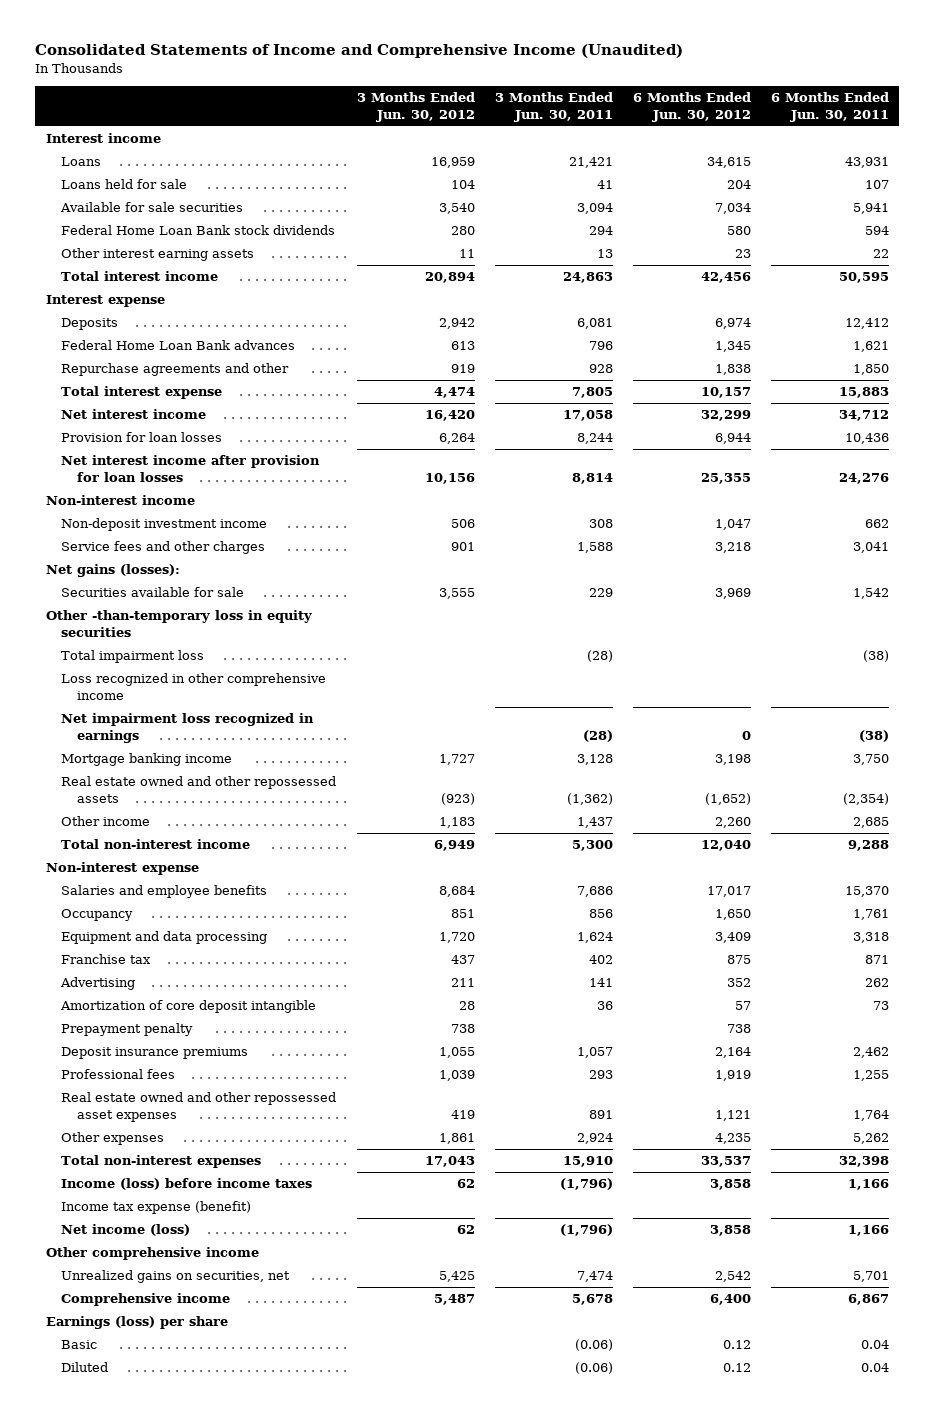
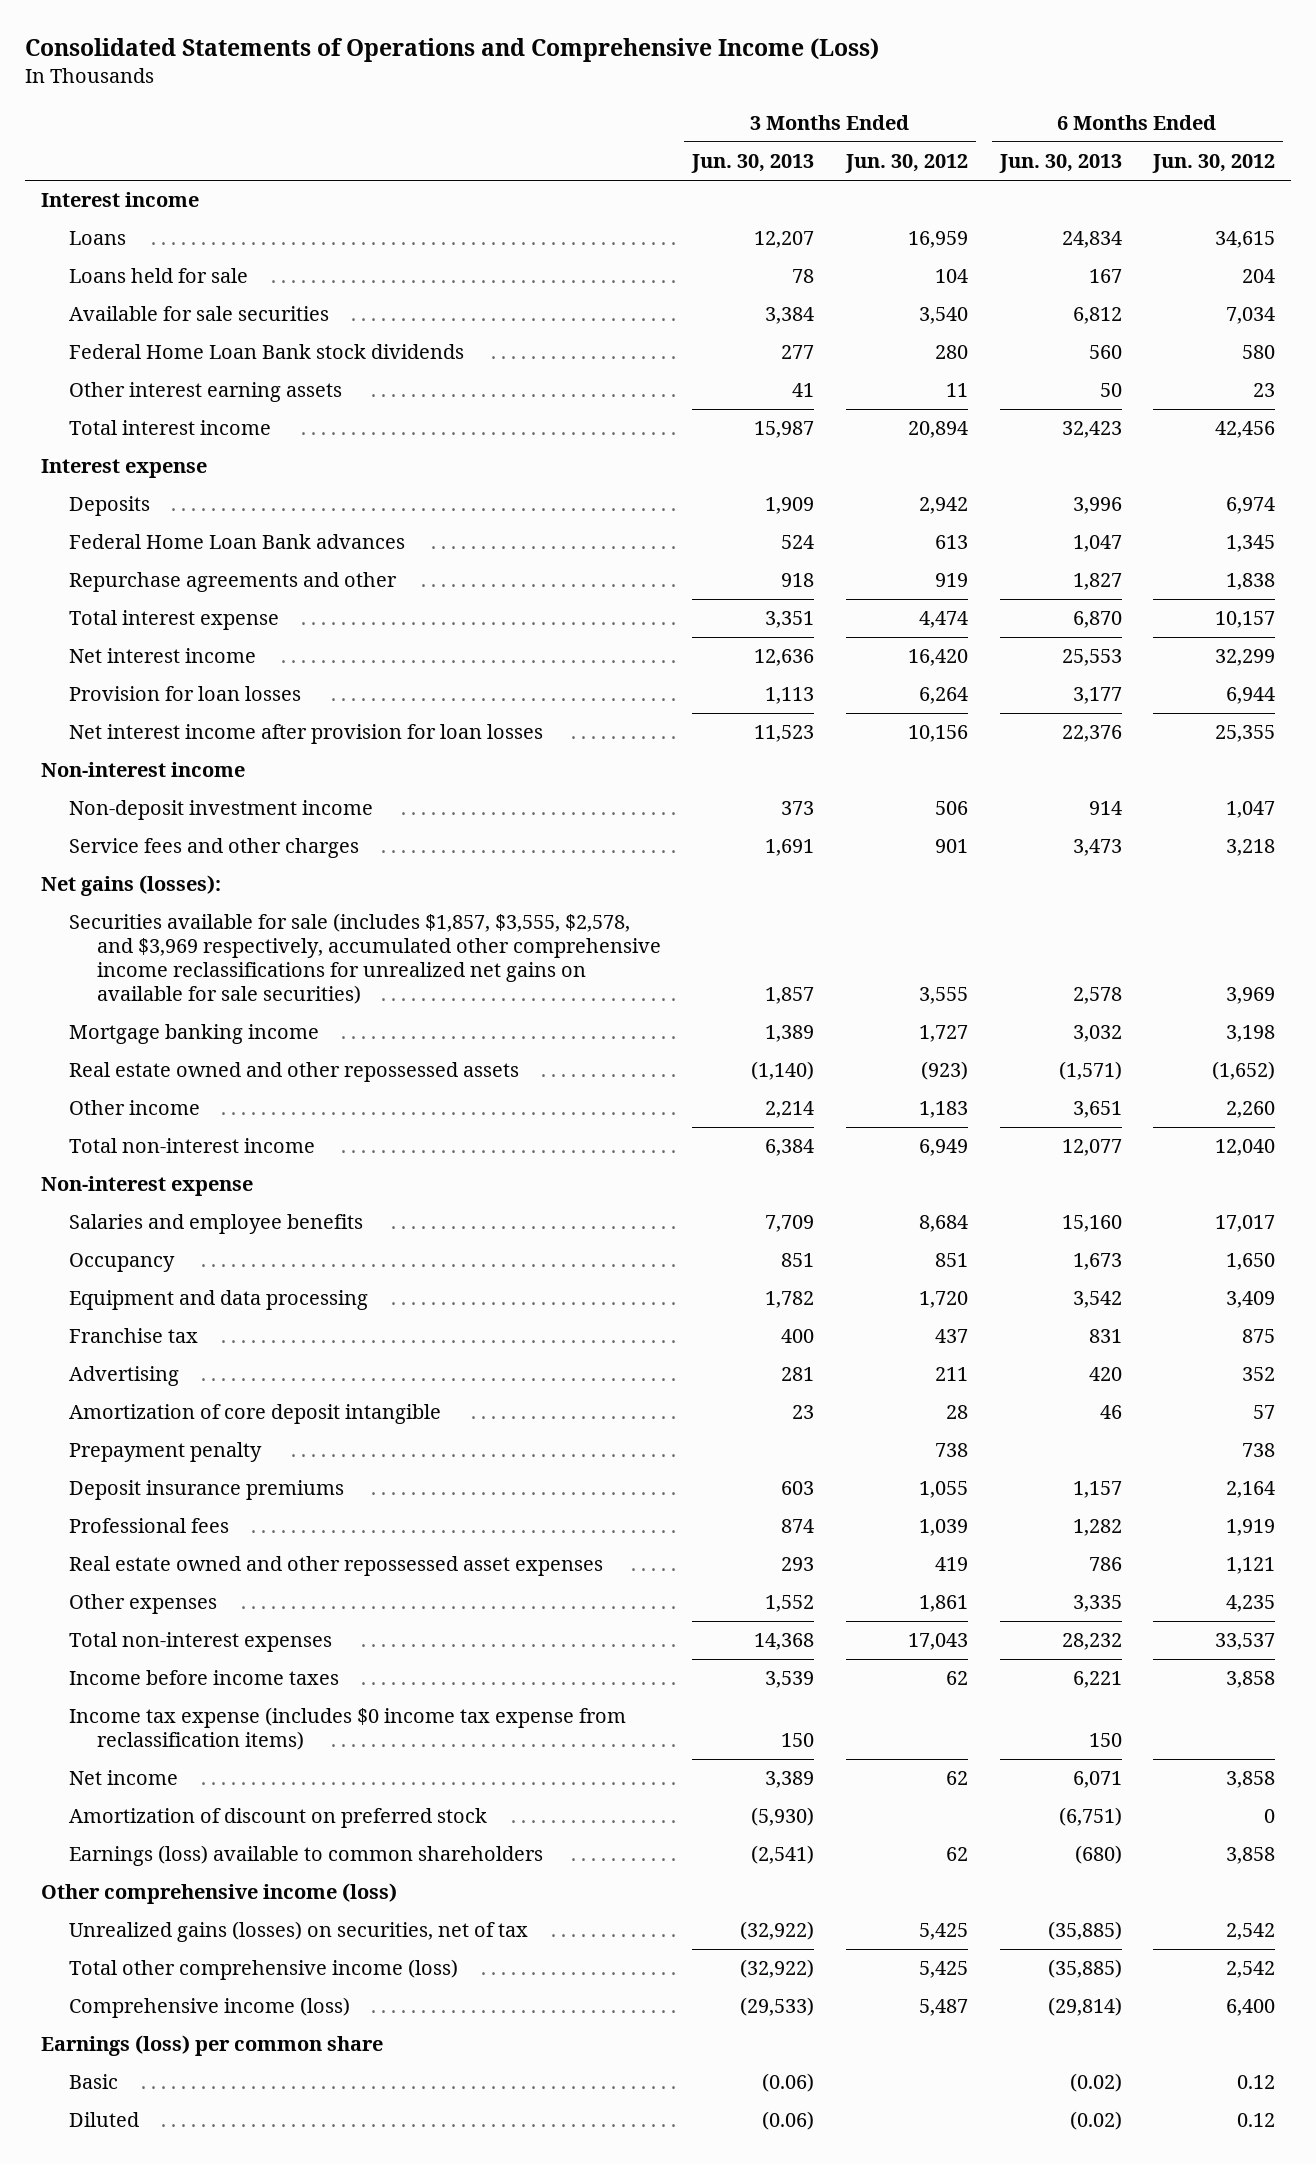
[35,44,684,59] Consolidated Statements of Income and Comprehensive Income (Unaudited) -> [24,38,879,63] Consolidated Statements of Operations and Comprehensive Income (Loss)
[494,92,613,122] 3 Months Ended Jun. 30, 2011 -> none
[771,92,890,122] 6 Months Ended Jun. 30, 2011 -> none
none -> [691,154,815,174] Jun. 30, 2013
none -> [998,154,1122,174] Jun. 30, 2013
[45,610,312,637] Other -than-temporary loss in equity securities -> none
[61,650,205,664] Total impairment loss -> none
[61,673,327,700] Loss recognized in other comprehensive income -> none
[61,713,315,743] Net impairment loss recognized in earnings -> none
[61,587,245,598] Securities available for sale -> [68,913,661,1005] Securities available for sale (includes $1,857, $3,555, $2,578, and $3,969 respectively, accumulated other comprehensive income reclassifications for unrealized net gains on available for sale securities)
[61,1178,313,1191] Income (loss) before income taxes -> [68,1670,339,1686] Income before income taxes
[61,1201,252,1215] Income tax expense (benefit) -> [68,1707,626,1751] Income tax expense (includes $0 income tax expense from reclassification items)
[61,1224,191,1237] Net income (loss) -> [68,1770,178,1786] Net income
none -> [68,1808,487,1829] Amortization of discount on preferred stock
none -> [68,1845,543,1867] Earnings (loss) available to common shareholders
[45,1247,259,1261] Other comprehensive income -> [40,1883,397,1905] Other comprehensive income (loss)
[61,1270,291,1284] Unrealized gains on securities, net -> [68,1921,528,1943] Unrealized gains (losses) on securities, net of tax
none -> [68,1959,458,1981] Total other comprehensive income (loss)
[61,1293,231,1307] Comprehensive income -> [68,1997,350,2019] Comprehensive income (loss)
[45,1316,228,1330] Earnings (loss) per share -> [40,2035,383,2057] Earnings (loss) per common share

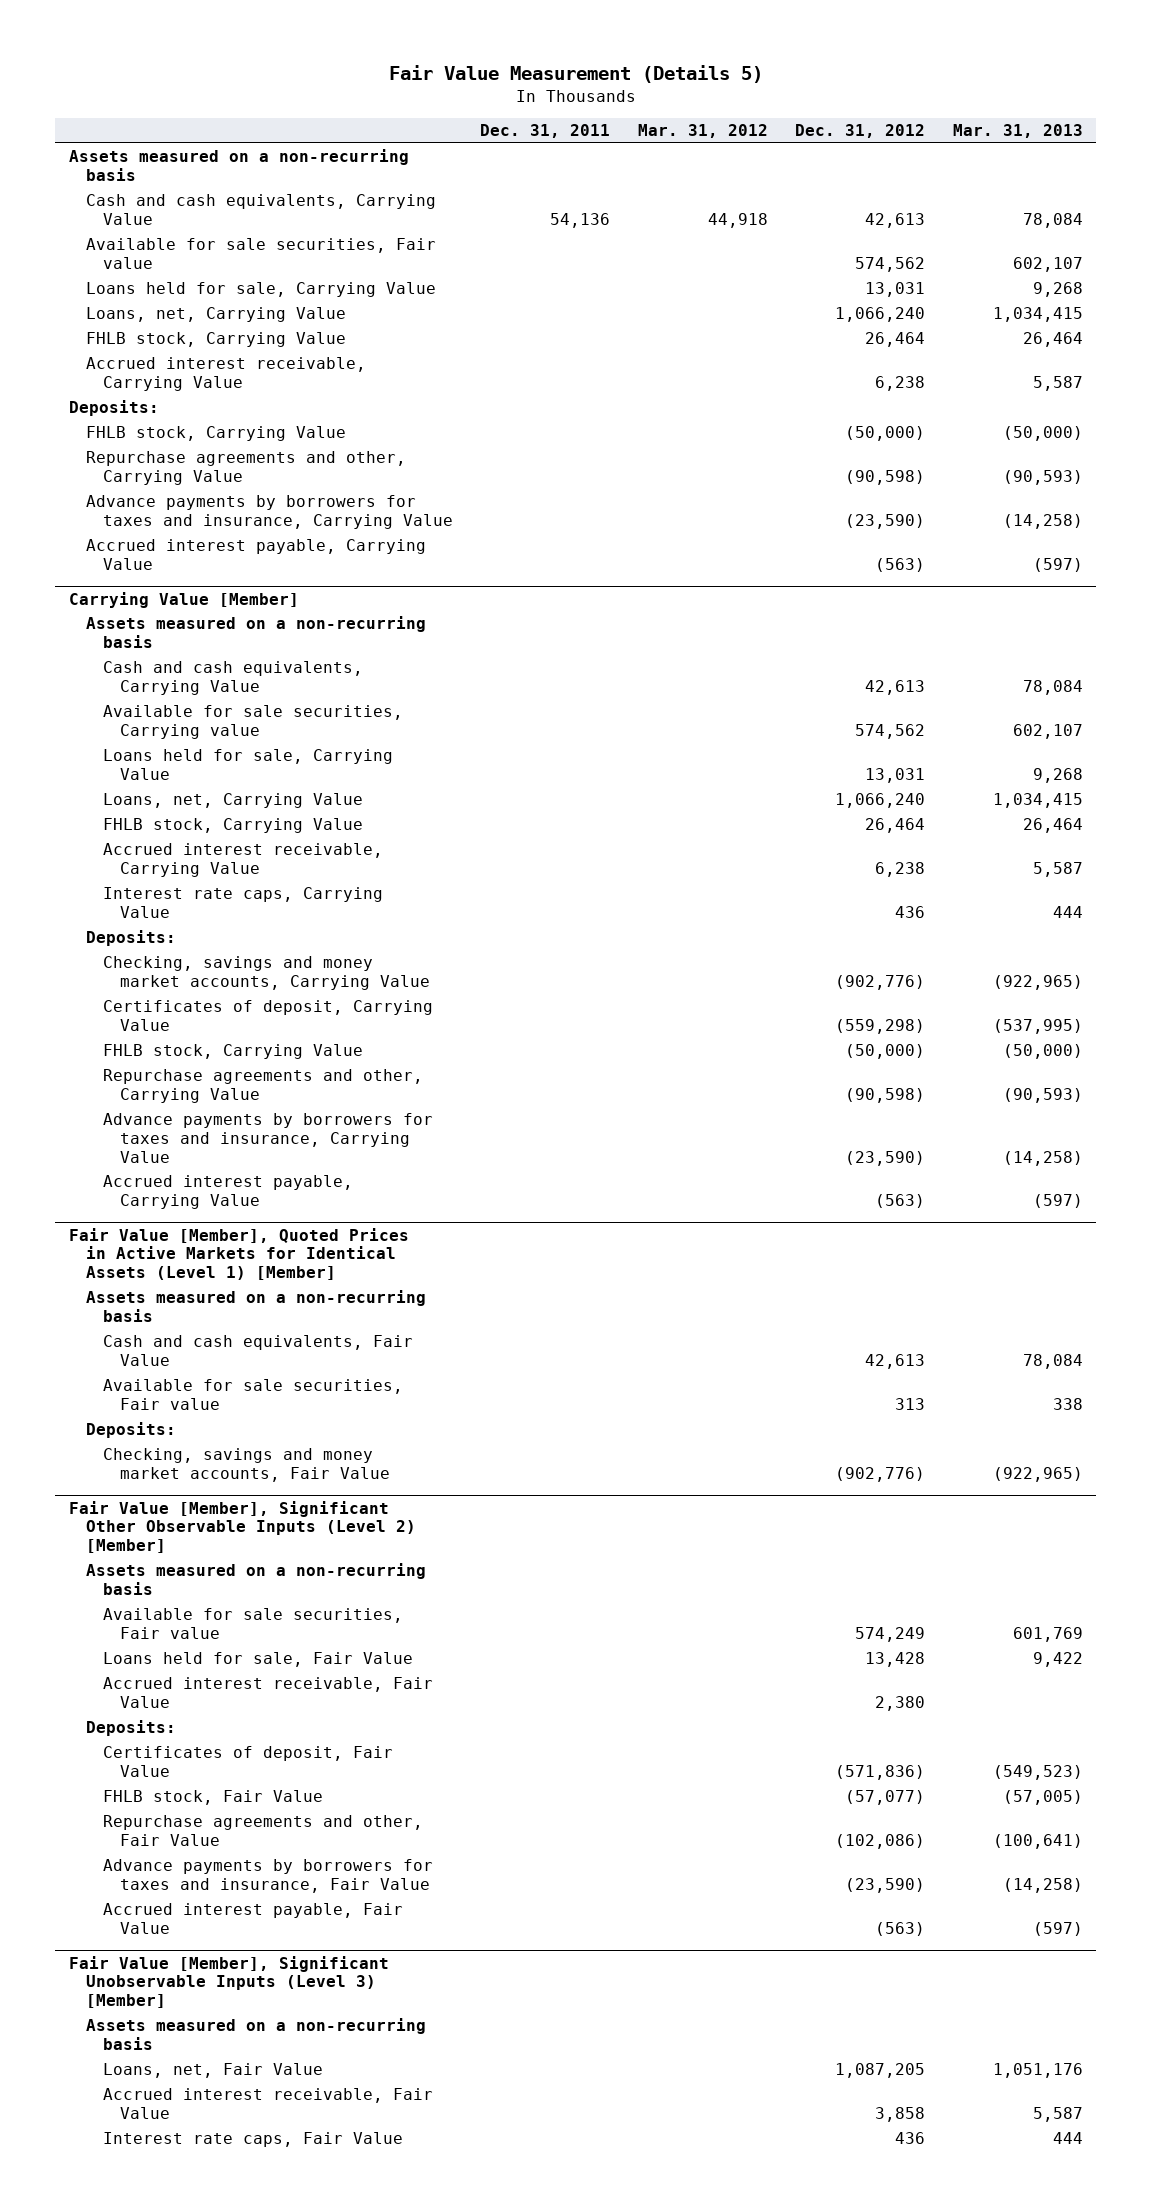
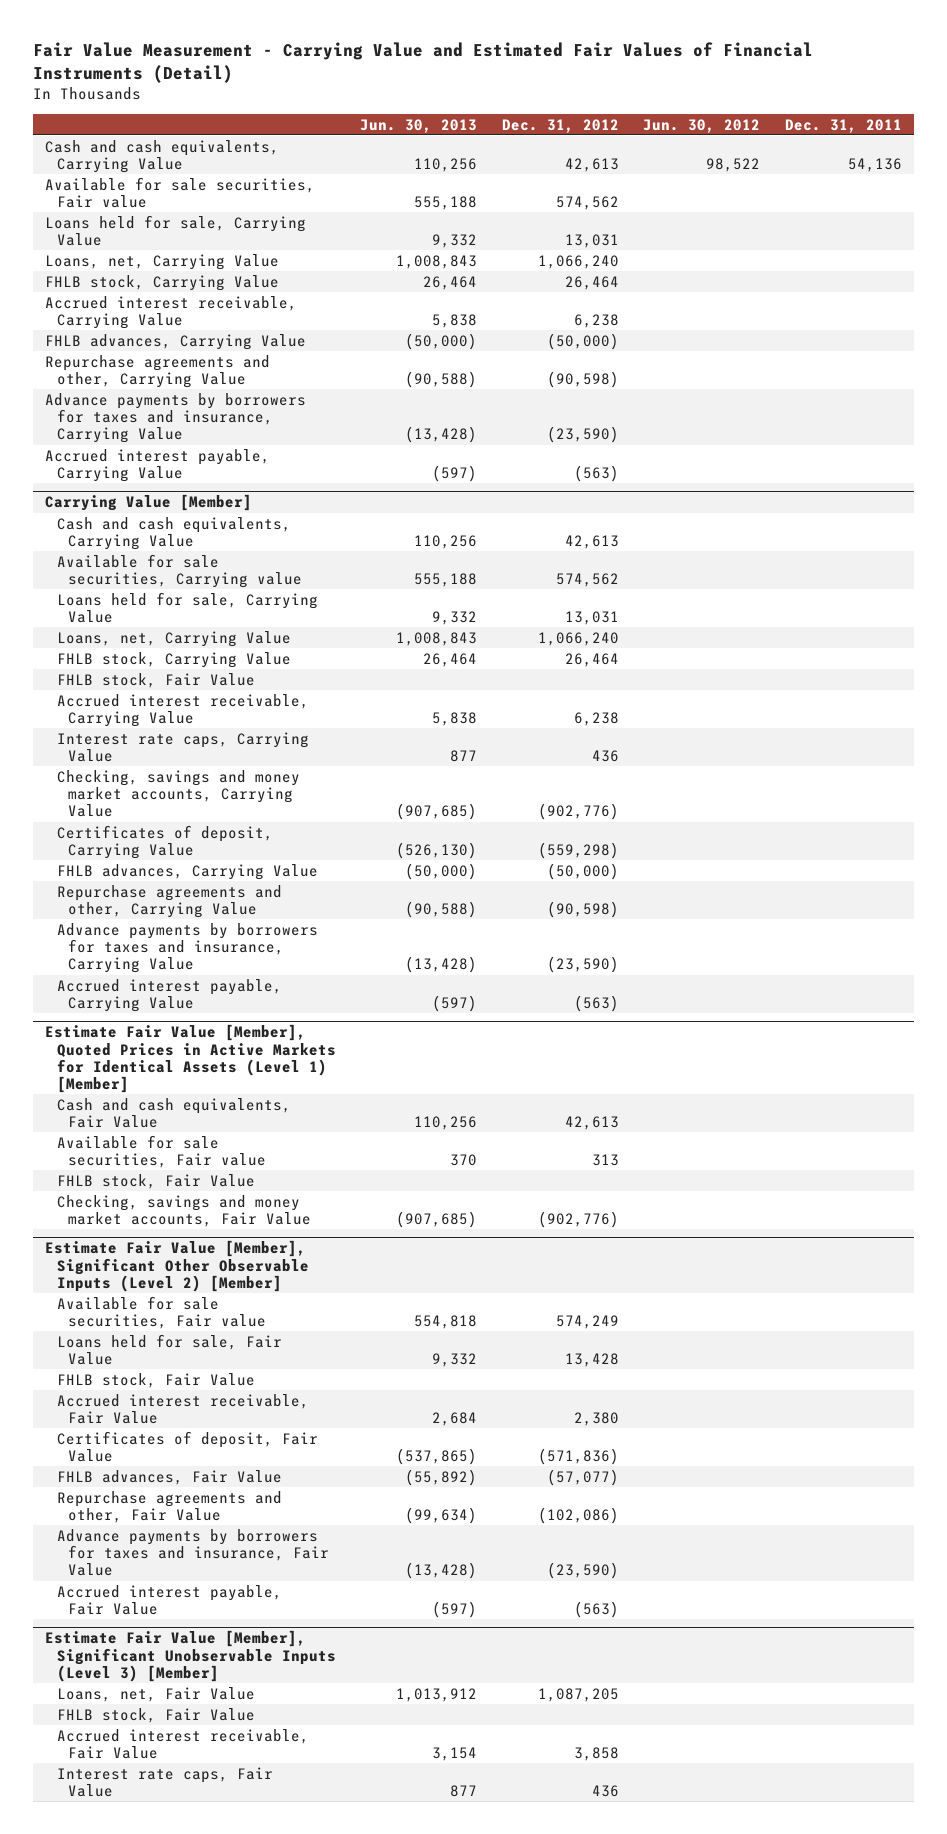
[388,65,763,84] Fair Value Measurement (Details 5) -> [33,42,814,84] Fair Value Measurement - Carrying Value and Estimated Fair Values of Financial Instruments (Detail)
[637,123,768,138] Mar. 31, 2012 -> none
[952,123,1083,138] Mar. 31, 2013 -> none
none -> [360,118,478,133] Jun. 30, 2013
none -> [643,118,761,133] Jun. 30, 2012
[68,149,409,182] Assets measured on a non-recurring basis -> none
[68,400,159,417] Deposits: -> none
[85,426,346,442] FHLB stock, Carrying Value -> [45,333,307,350] FHLB advances, Carrying Value
[85,616,426,649] Assets measured on a non-recurring basis -> none
none -> [56,672,255,688] FHLB stock, Fair Value
[85,930,176,947] Deposits: -> none
[102,1044,363,1060] FHLB stock, Carrying Value -> [56,863,318,880] FHLB advances, Carrying Value
[85,1290,426,1323] Assets measured on a non-recurring basis -> none
[68,1227,409,1281] Fair Value [Member], Quoted Prices in Active Markets for Identical Assets (Level 1) [Member] -> [45,1024,336,1093] Estimate Fair Value [Member], Quoted Prices in Active Markets for Identical Assets (Level 1) [Member]
[85,1422,176,1439] Deposits: -> none
none -> [56,1173,255,1189] FHLB stock, Fair Value
[85,1563,426,1596] Assets measured on a non-recurring basis -> none
[68,1500,416,1554] Fair Value [Member], Significant Other Observable Inputs (Level 2) [Member] -> [45,1240,309,1292] Estimate Fair Value [Member], Significant Other Observable Inputs (Level 2) [Member]
none -> [56,1372,255,1388] FHLB stock, Fair Value
[85,1720,176,1737] Deposits: -> none
[102,1790,323,1806] FHLB stock, Fair Value -> [56,1469,282,1485] FHLB advances, Fair Value
[85,2018,426,2051] Assets measured on a non-recurring basis -> none
[68,1955,389,2009] Fair Value [Member], Significant Unobservable Inputs (Level 3) [Member] -> [45,1630,336,1682] Estimate Fair Value [Member], Significant Unobservable Inputs (Level 3) [Member]
none -> [56,1707,255,1723] FHLB stock, Fair Value

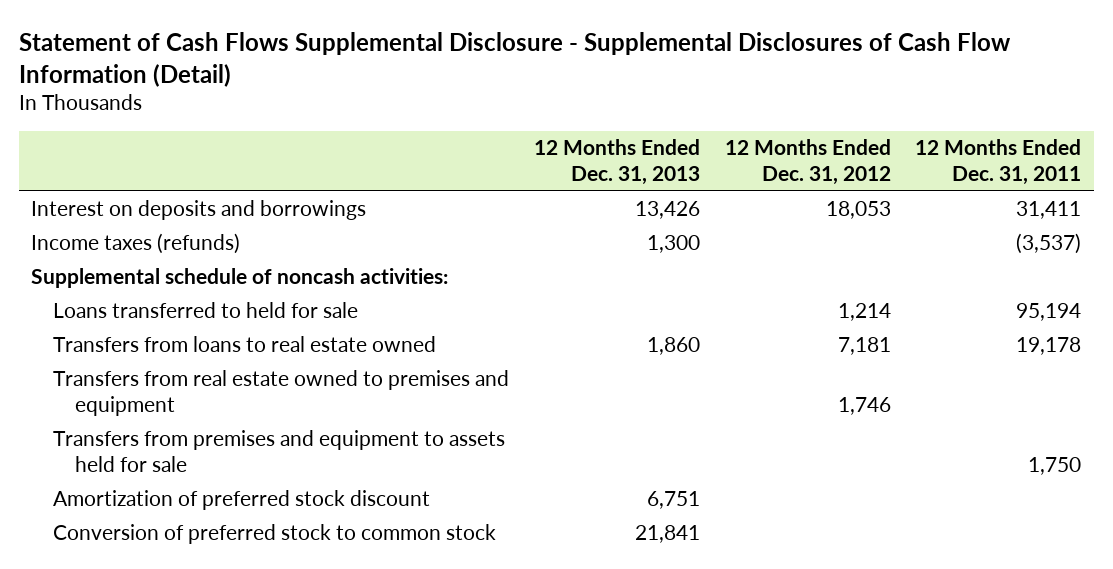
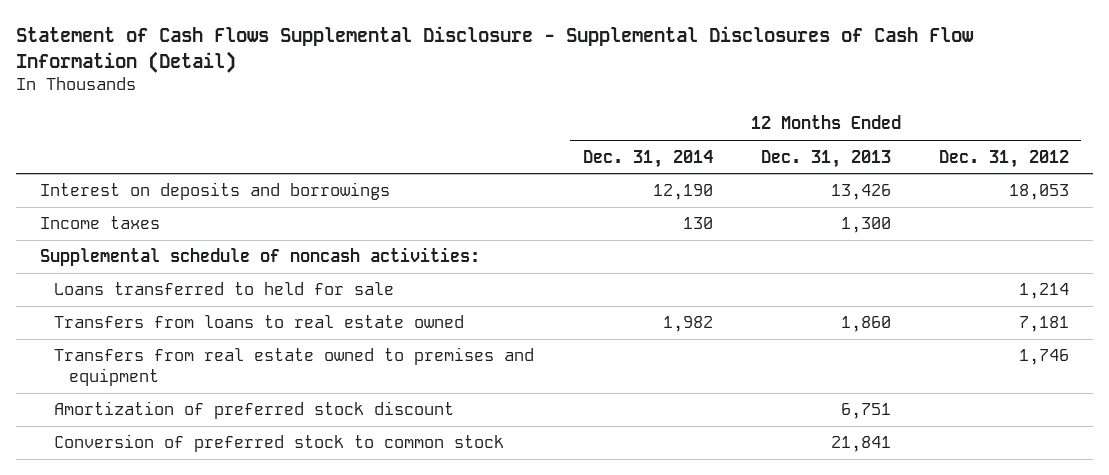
[915,139,1082,186] 12 Months Ended Dec. 31, 2011 -> none
none -> [582,149,713,168] Dec. 31, 2014
[31,233,241,255] Income taxes (refunds) -> [39,216,160,230] Income taxes
[53,430,506,473] Transfers from premises and equipment to assets held for sale -> none

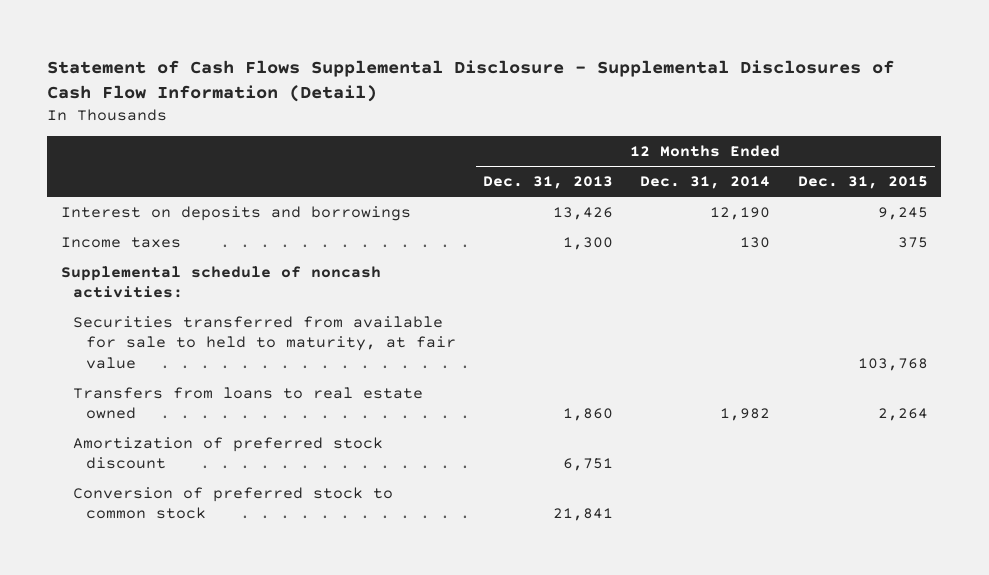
[939,149,1070,168] Dec. 31, 2012 -> none
none -> [797,176,928,190] Dec. 31, 2015
[54,282,395,296] Loans transferred to held for sale -> [73,315,456,369] Securities transferred from available for sale to held to maturity, at fair value
[54,347,535,386] Transfers from real estate owned to premises and equipment -> none

